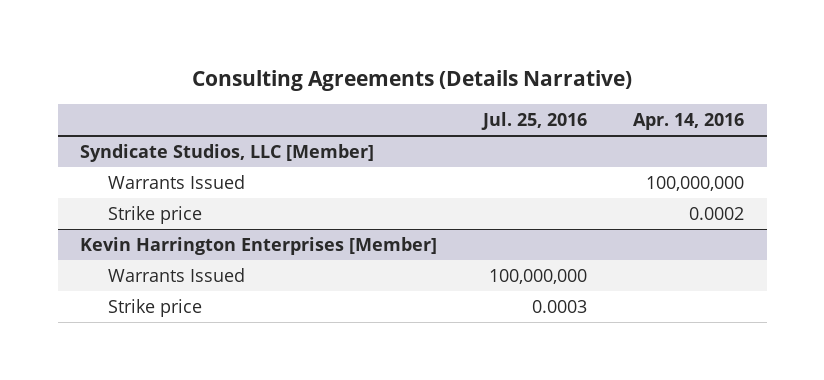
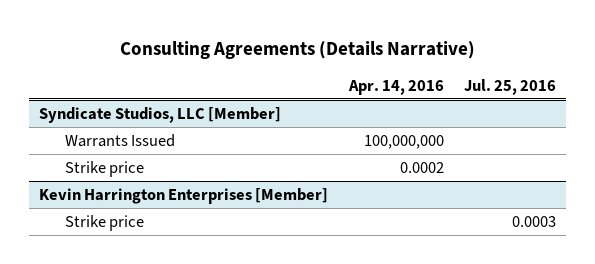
[107,267,245,282] Warrants Issued -> none

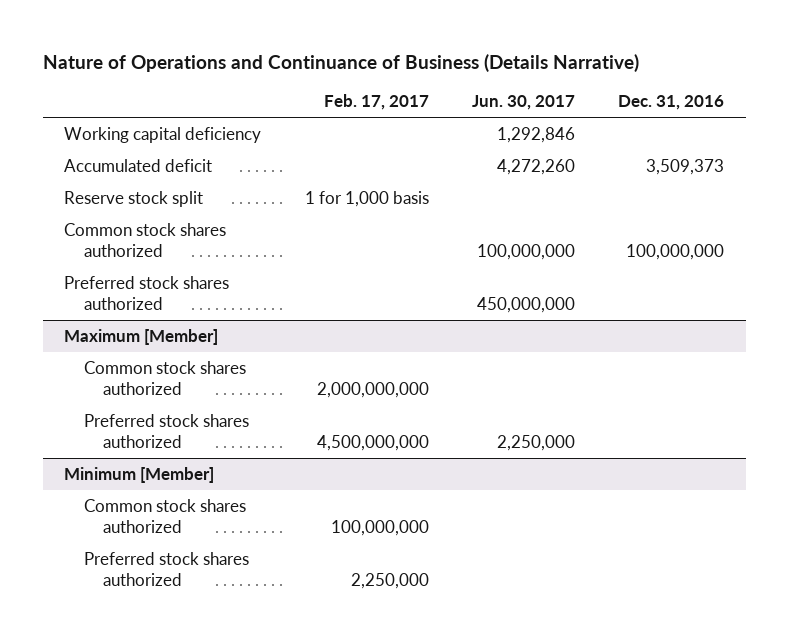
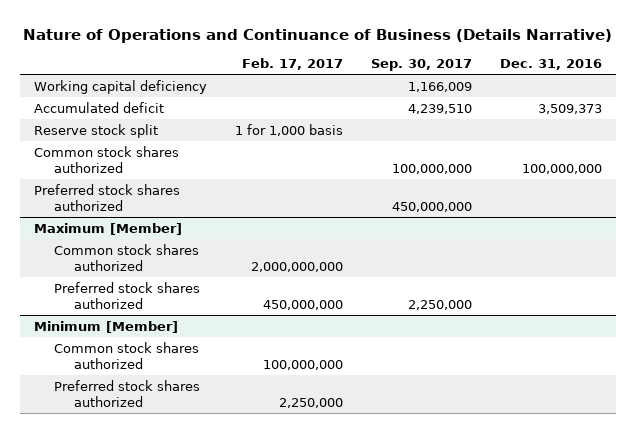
[471,95,575,111] Jun. 30, 2017 -> none
none -> [371,59,473,72] Sep. 30, 2017
[316,434,429,451] 4,500,000,000 -> [262,299,343,310] 450,000,000

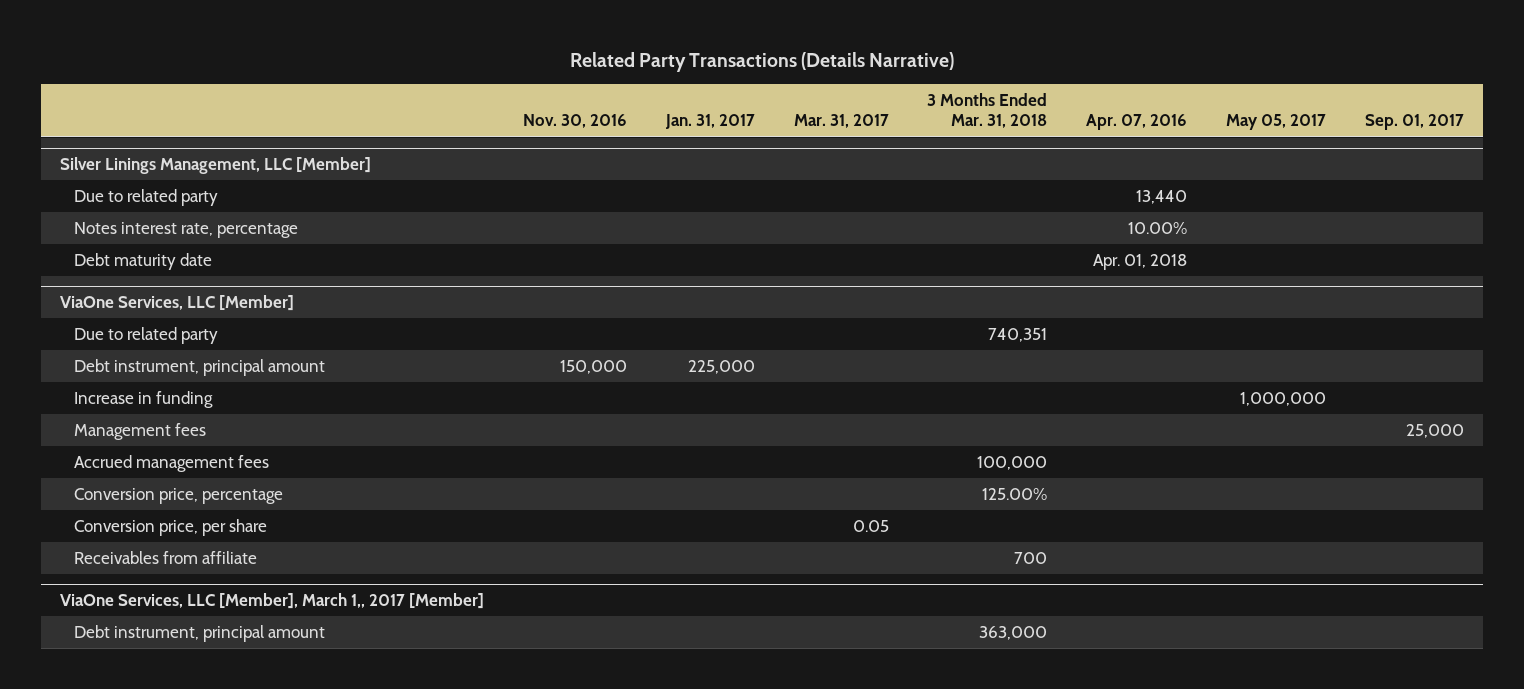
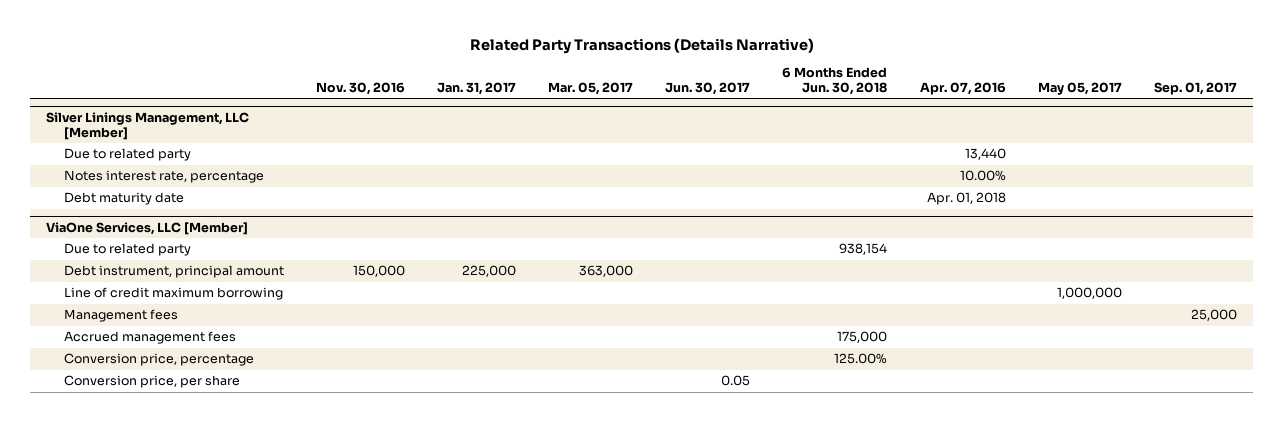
[793,114,889,129] Mar. 31, 2017 -> none
[927,93,1048,129] 3 Months Ended Mar. 31, 2018 -> none
none -> [548,82,634,96] Mar. 05, 2017
none -> [665,82,751,96] Jun. 30, 2017
none -> [782,67,888,96] 6 Months Ended Jun. 30, 2018
[73,391,213,409] Increase in funding -> [63,287,283,301] Line of credit maximum borrowing
[73,551,257,565] Receivables from affiliate -> none
[60,593,485,610] ViaOne Services, LLC [Member], March 1,, 2017 [Member] -> none
[73,625,325,643] Debt instrument, principal amount -> none

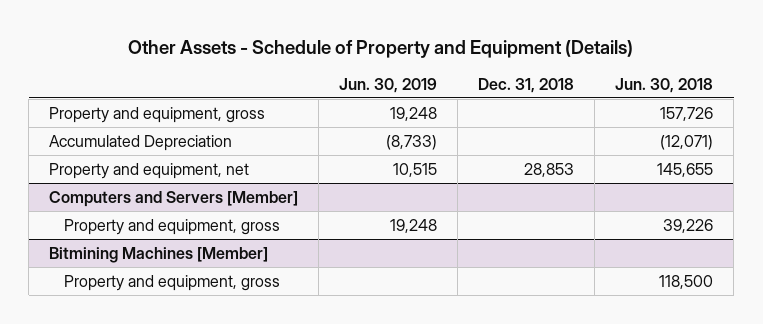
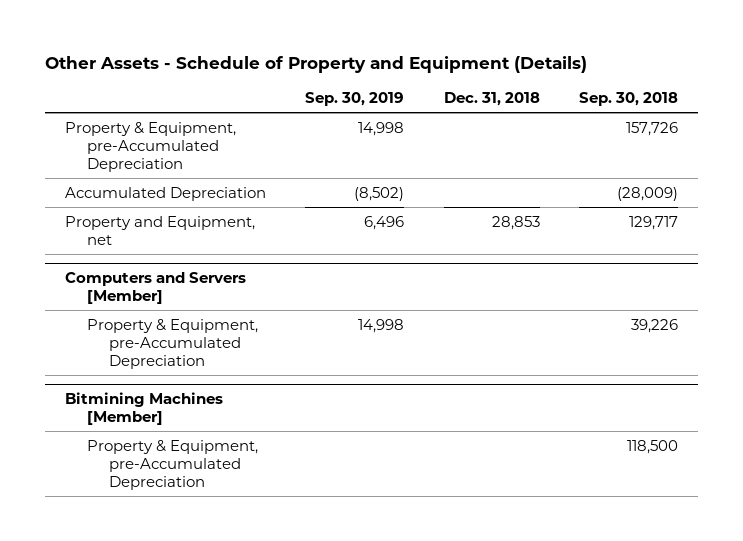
[339,77,438,93] Jun. 30, 2019 -> none
[615,77,714,93] Jun. 30, 2018 -> none
none -> [305,92,405,107] Sep. 30, 2019
none -> [579,92,679,107] Sep. 30, 2018
[49,106,266,123] Property and equipment, gross -> [65,121,237,173] Property & Equipment, pre-Accumulated Depreciation
[49,162,250,179] Property and equipment, net -> [65,215,256,245] Property and Equipment, net
[63,218,280,235] Property and equipment, gross -> [86,318,258,370] Property & Equipment, pre-Accumulated Depreciation
[63,274,280,291] Property and equipment, gross -> [86,439,258,491] Property & Equipment, pre-Accumulated Depreciation

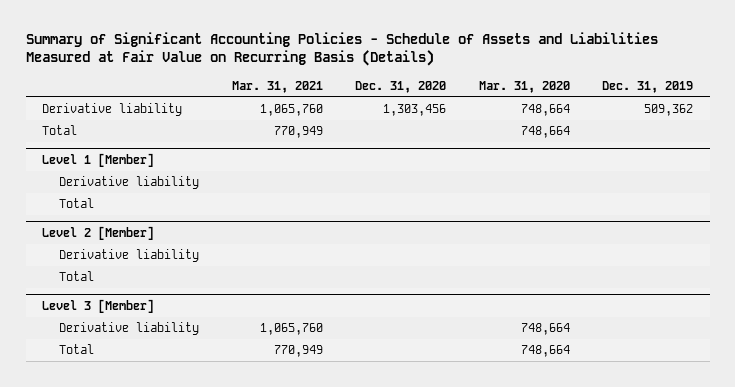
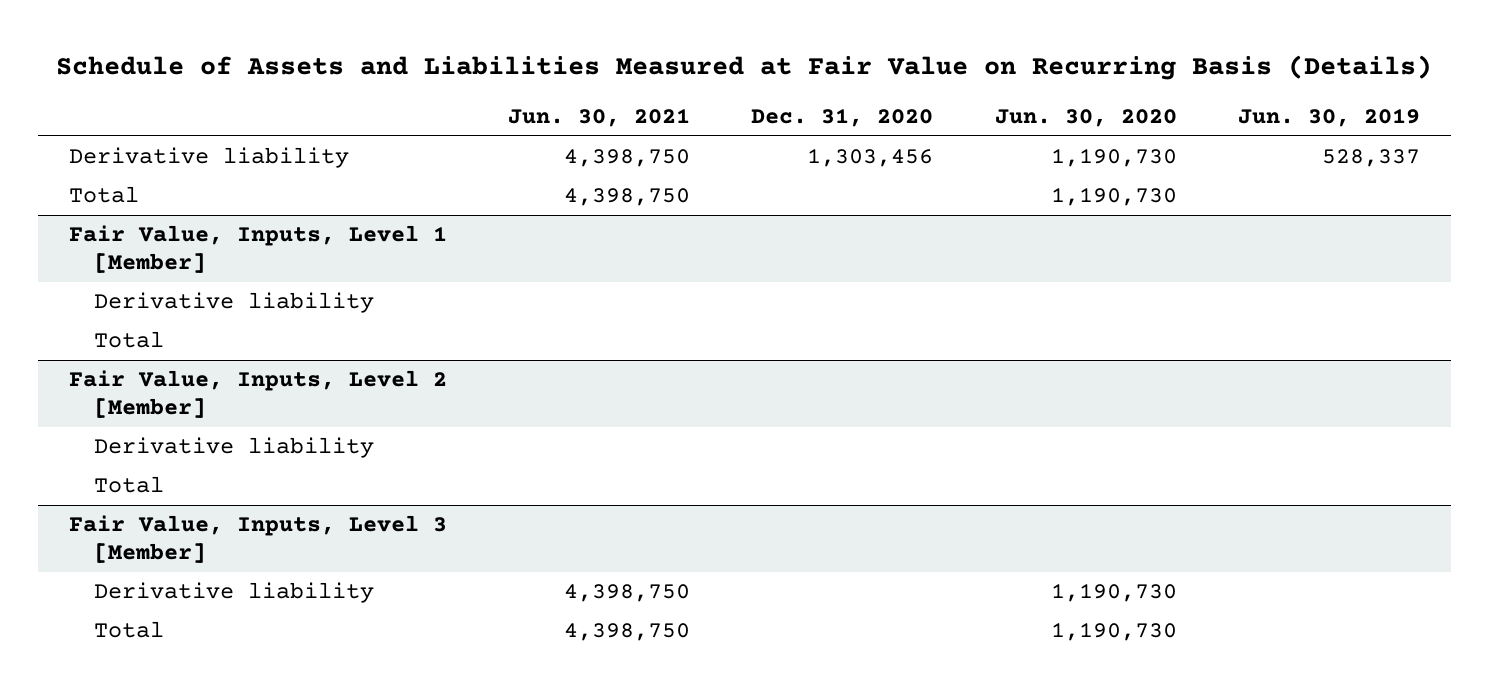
[25,32,658,67] Summary of Significant Accounting Policies - Schedule of Assets and Liabilities Measured at Fair Value on Recurring Basis (Details) -> [56,54,1433,80] Schedule of Assets and Liabilities Measured at Fair Value on Recurring Basis (Details)
[231,80,323,93] Mar. 31, 2021 -> none
[478,80,570,93] Mar. 31, 2020 -> none
[602,80,694,93] Dec. 31, 2019 -> none
none -> [507,108,690,128] Jun. 30, 2021
none -> [994,109,1177,128] Jun. 30, 2020
none -> [1238,108,1421,128] Jun. 30, 2019
[41,153,154,168] Level 1 [Member] -> [68,225,447,274] Fair Value, Inputs, Level 1 [Member]
[41,226,154,241] Level 2 [Member] -> [68,370,447,419] Fair Value, Inputs, Level 2 [Member]
[41,299,154,314] Level 3 [Member] -> [68,515,447,564] Fair Value, Inputs, Level 3 [Member]

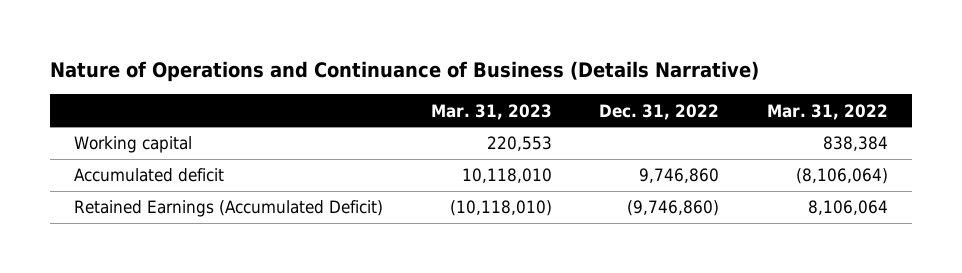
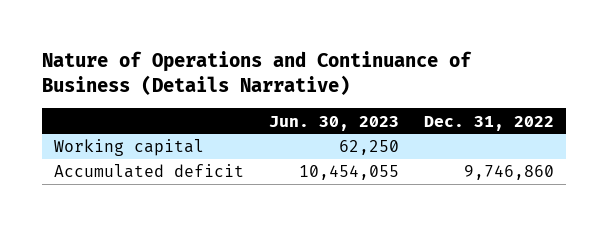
[430,103,552,120] Mar. 31, 2023 -> none
[767,103,889,120] Mar. 31, 2022 -> none
none -> [268,115,399,131] Jun. 30, 2023
[74,200,384,218] Retained Earnings (Accumulated Deficit) -> none

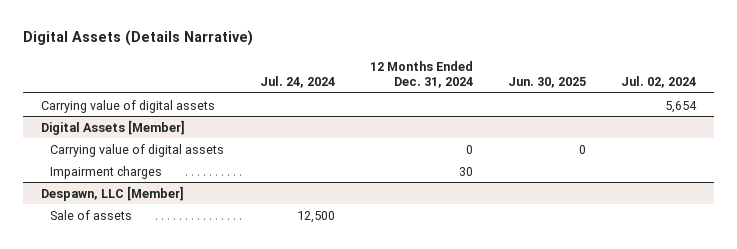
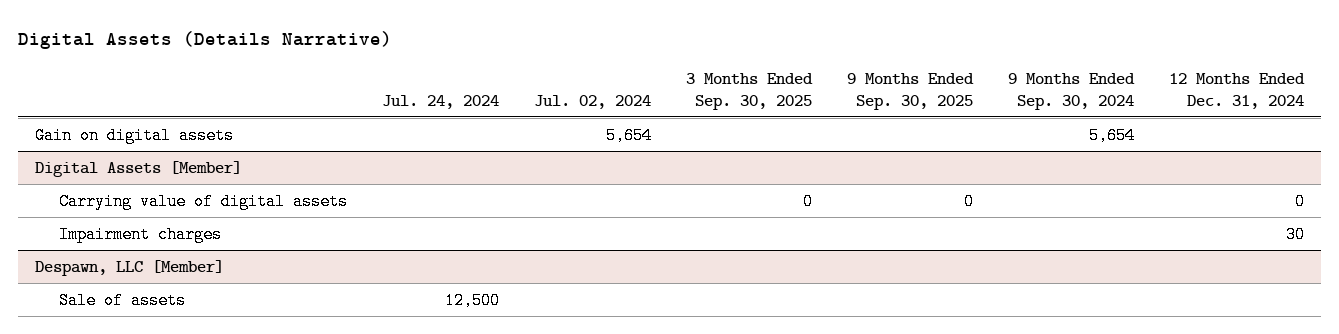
[508,77,587,89] Jun. 30, 2025 -> none
none -> [685,73,813,111] 3 Months Ended Sep. 30, 2025
none -> [846,73,974,111] 9 Months Ended Sep. 30, 2025
none -> [1007,73,1135,111] 9 Months Ended Sep. 30, 2024
[40,99,215,113] Carrying value of digital assets -> [35,126,235,144] Gain on digital assets

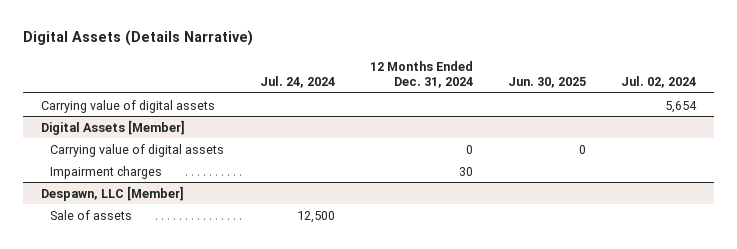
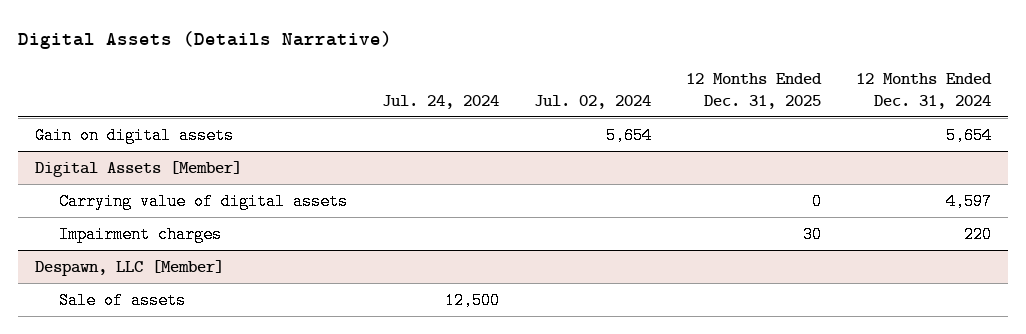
[508,77,587,89] Jun. 30, 2025 -> none
none -> [685,73,822,110] 12 Months Ended Dec. 31, 2025
[40,99,215,113] Carrying value of digital assets -> none
none -> [35,126,235,144] Gain on digital assets
[465,144,473,154] 0 -> [945,192,992,210] 4,597
[458,166,473,176] 30 -> [963,225,992,243] 220

